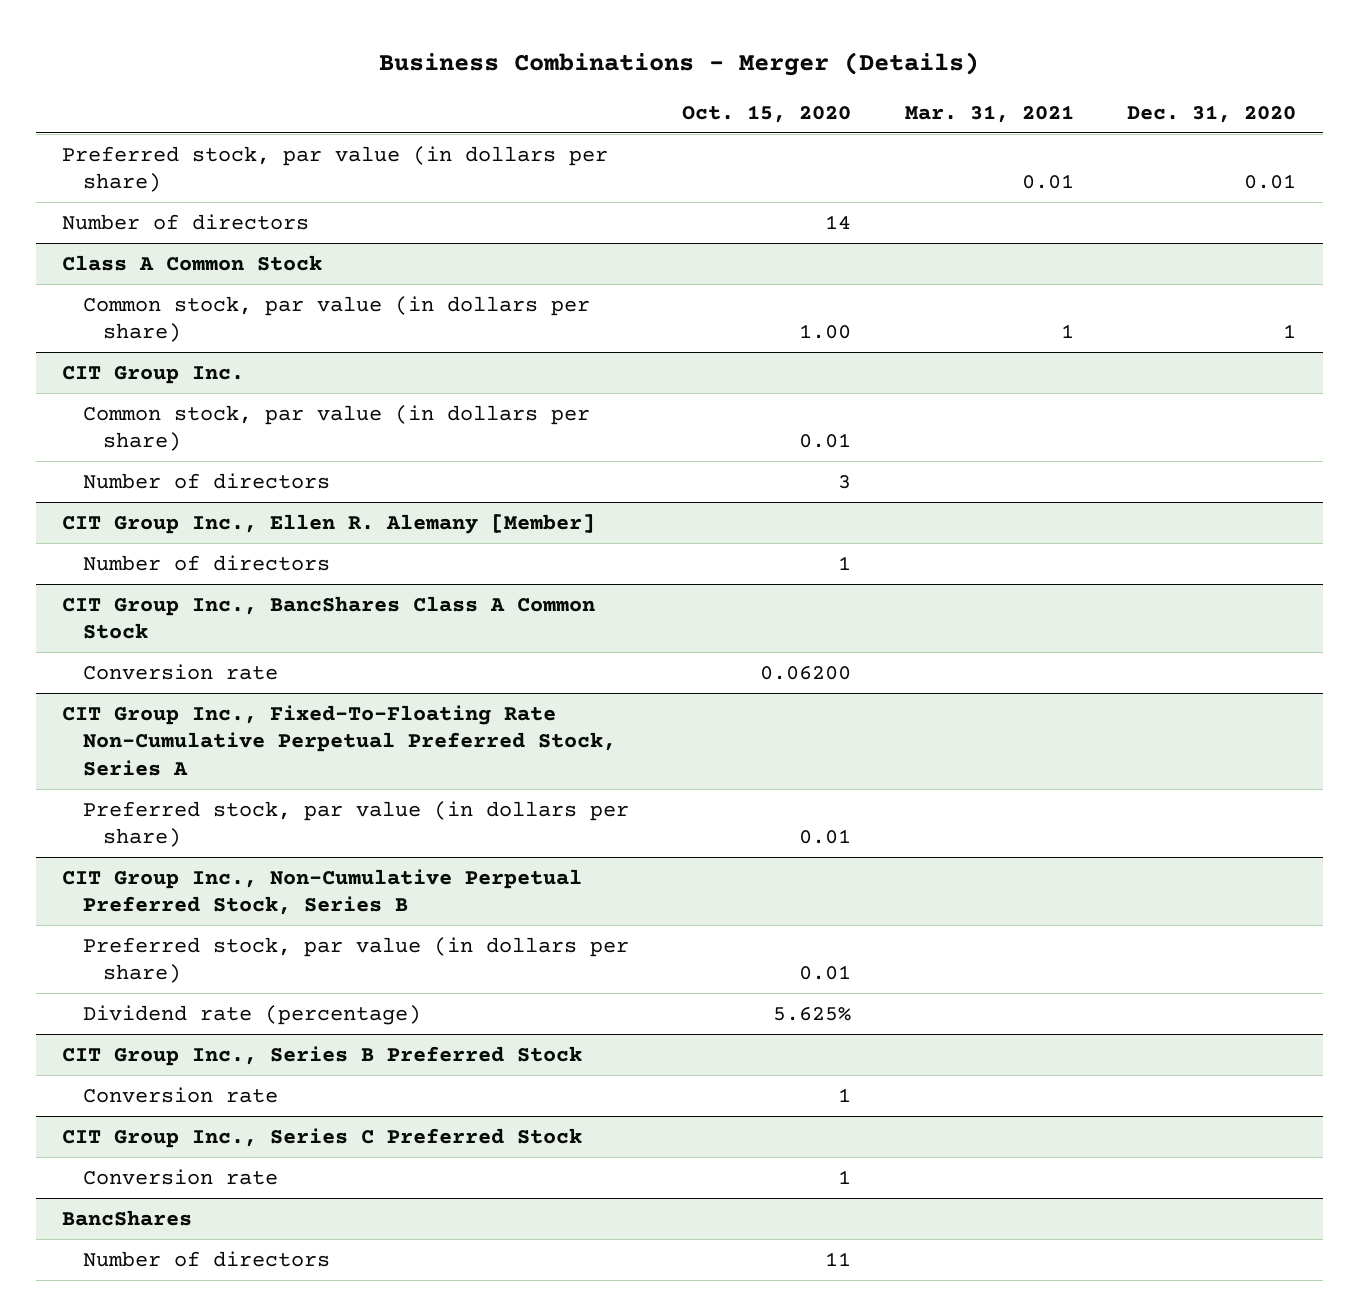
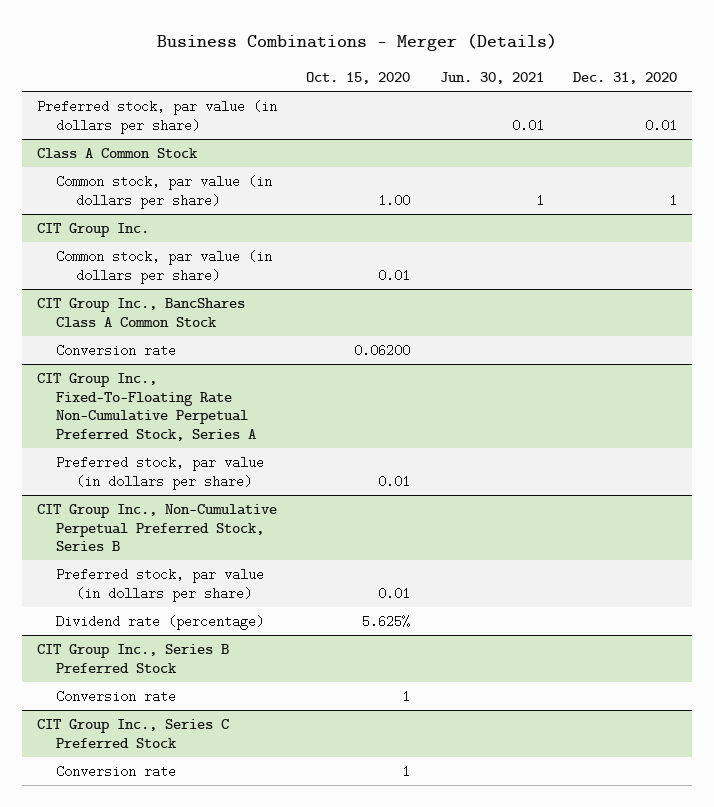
[904,104,1074,123] Mar. 31, 2021 -> none
none -> [439,72,544,85] Jun. 30, 2021
[62,213,310,230] Number of directors -> none
[82,472,330,489] Number of directors -> none
[62,513,596,534] CIT Group Inc., Ellen R. Alemany [Member] -> none
[82,554,330,571] Number of directors -> none
[62,1209,193,1226] BancShares -> none
[82,1250,330,1267] Number of directors -> none

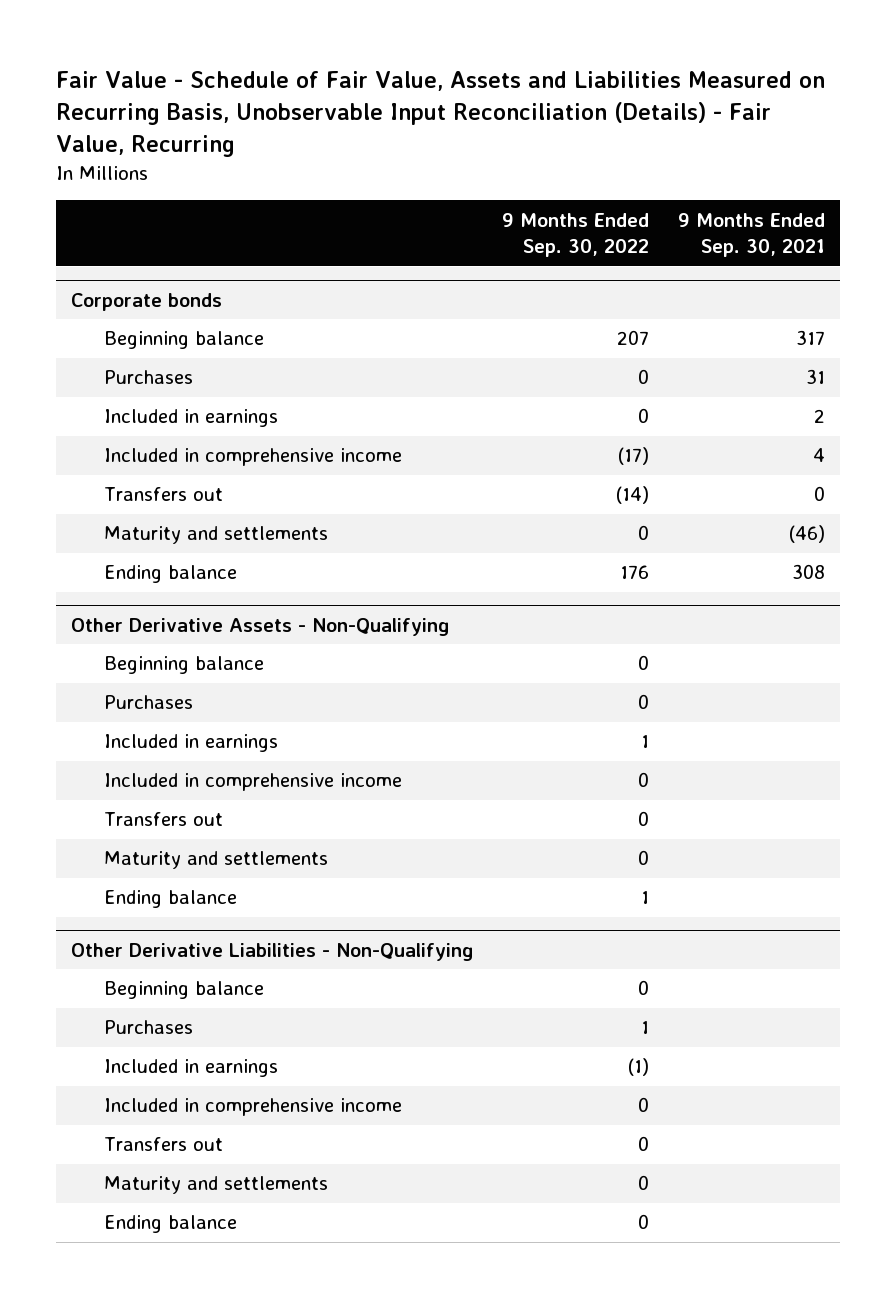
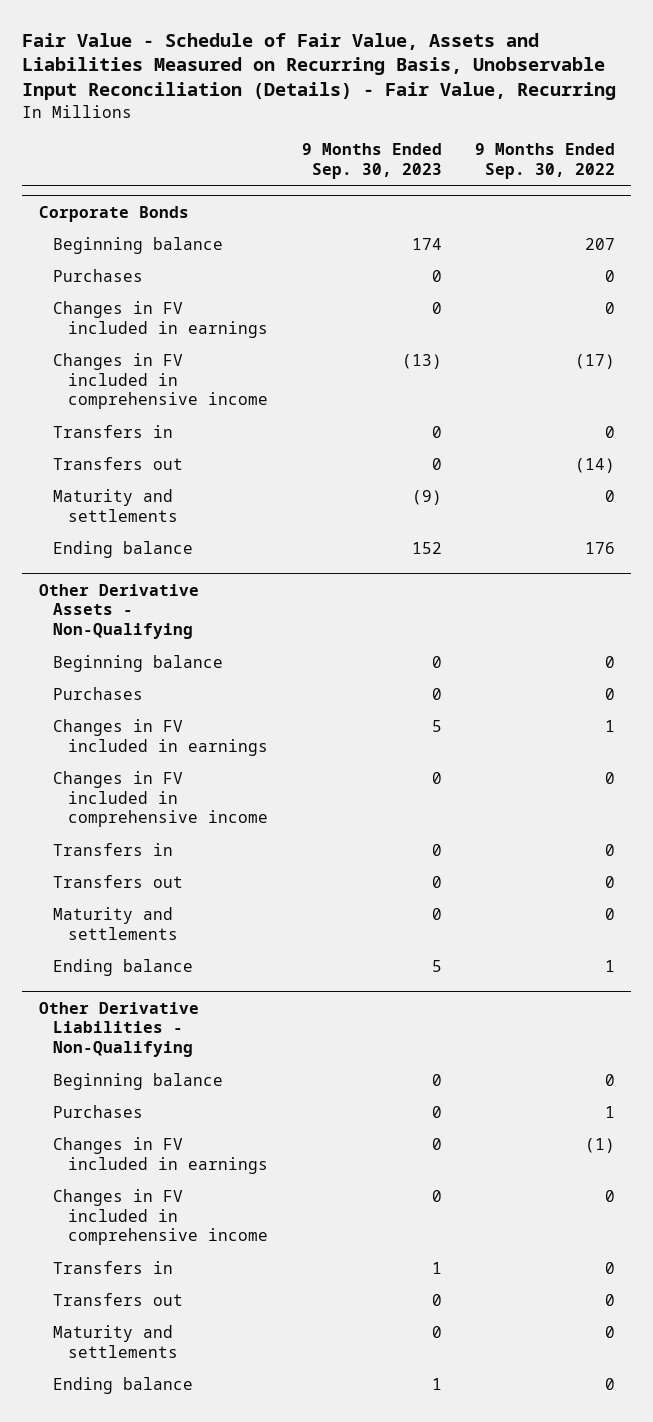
[678,212,826,258] 9 Months Ended Sep. 30, 2021 -> none
none -> [301,143,442,180] 9 Months Ended Sep. 30, 2023
[70,292,222,311] Corporate bonds -> [38,205,189,222] Corporate Bonds
[103,409,278,428] Included in earnings -> [53,300,269,338] Changes in FV included in earnings
[103,448,402,467] Included in comprehensive income -> [53,352,269,410] Changes in FV included in comprehensive income
none -> [53,424,174,438] Transfers in
[103,734,278,753] Included in earnings -> [53,718,269,756] Changes in FV included in earnings
[103,773,402,792] Included in comprehensive income -> [53,770,269,828] Changes in FV included in comprehensive income
none -> [53,842,174,856] Transfers in
[103,1059,278,1078] Included in earnings -> [53,1136,269,1174] Changes in FV included in earnings
[103,1098,402,1117] Included in comprehensive income -> [53,1188,269,1246] Changes in FV included in comprehensive income
none -> [53,1260,174,1274] Transfers in

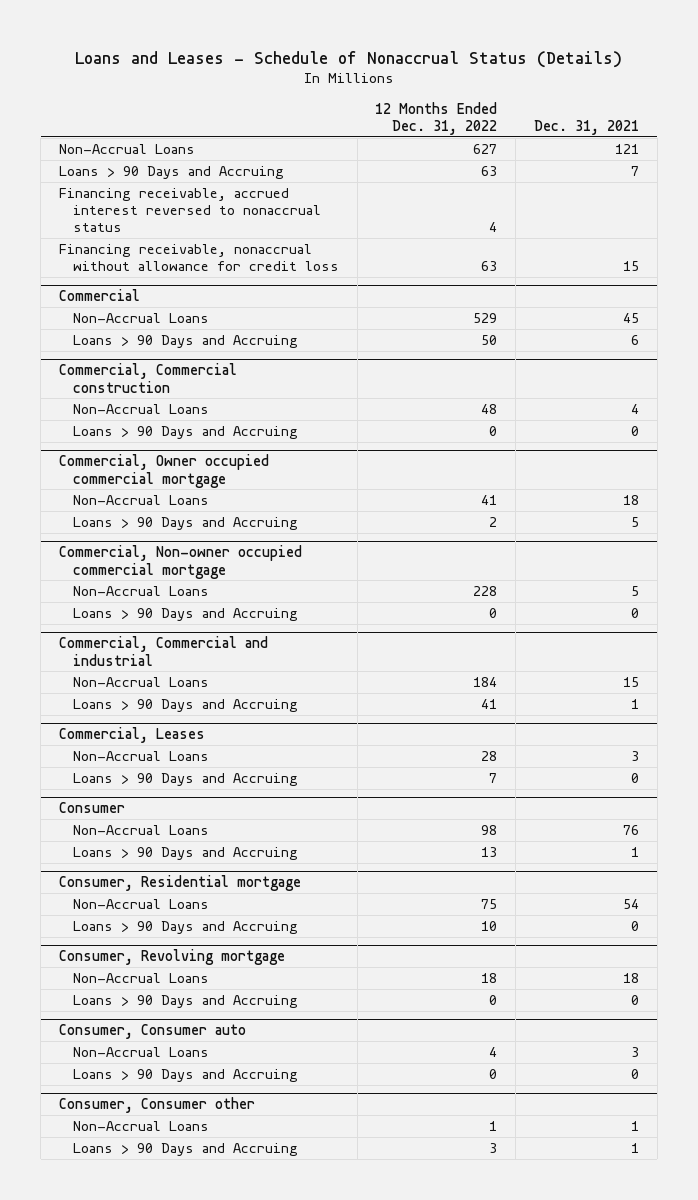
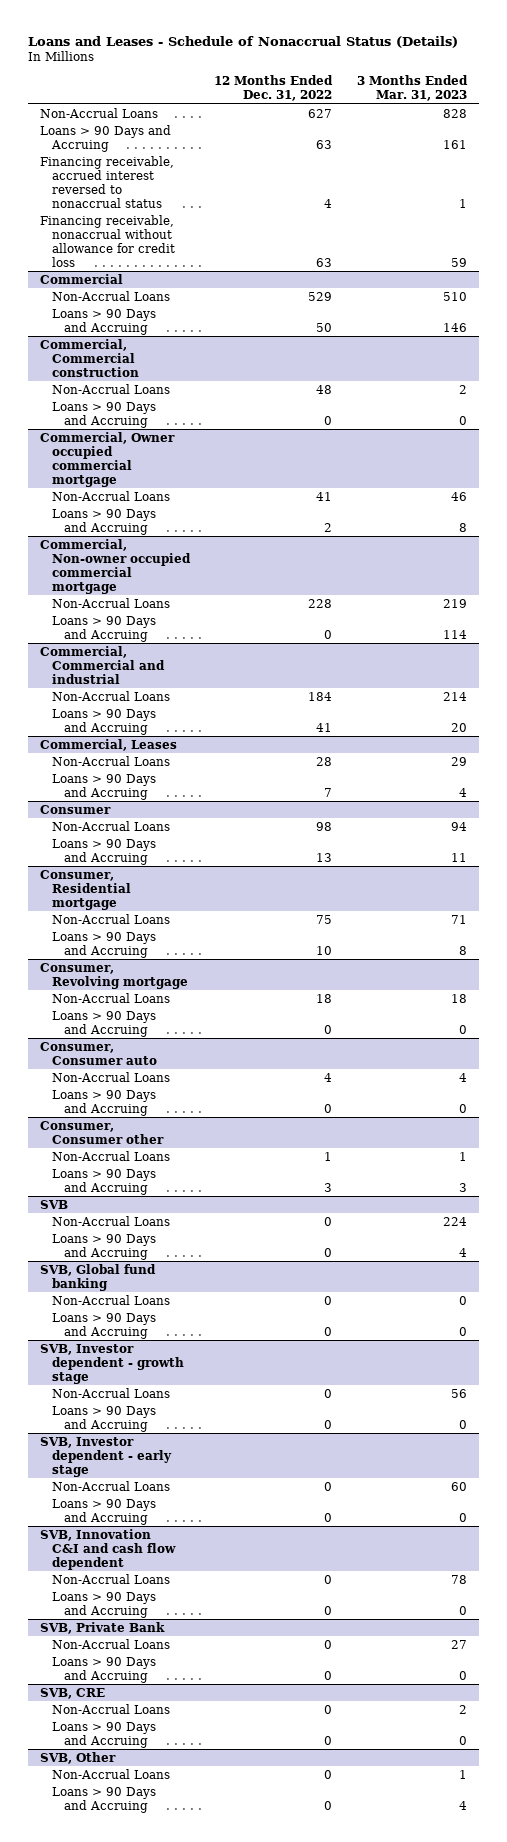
[534,120,640,136] Dec. 31, 2021 -> none
none -> [356,75,468,102] 3 Months Ended Mar. 31, 2023
none -> [40,1199,69,1209] SVB
none -> [52,1215,171,1226] Non-Accrual Loans
none -> [52,1233,157,1260] Loans > 90 Days and Accruing
none -> [40,1263,157,1291] SVB, Global fund banking
none -> [52,1294,171,1305] Non-Accrual Loans
none -> [52,1312,157,1339] Loans > 90 Days and Accruing
none -> [40,1343,185,1384] SVB, Investor dependent - growth stage
none -> [52,1387,171,1398] Non-Accrual Loans
none -> [52,1405,157,1432] Loans > 90 Days and Accruing
none -> [40,1436,173,1477] SVB, Investor dependent - early stage
none -> [52,1480,171,1491] Non-Accrual Loans
none -> [52,1498,157,1525] Loans > 90 Days and Accruing
none -> [40,1528,177,1570] SVB, Innovation C&I and cash flow dependent
none -> [52,1573,171,1584] Non-Accrual Loans
none -> [52,1591,157,1618] Loans > 90 Days and Accruing
none -> [40,1621,166,1634] SVB, Private Bank
none -> [52,1638,171,1649] Non-Accrual Loans
none -> [52,1656,157,1683] Loans > 90 Days and Accruing
none -> [40,1687,106,1699] SVB, CRE
none -> [52,1703,171,1714] Non-Accrual Loans
none -> [52,1721,157,1748] Loans > 90 Days and Accruing
none -> [40,1751,117,1764] SVB, Other
none -> [52,1768,171,1779] Non-Accrual Loans
none -> [52,1786,157,1813] Loans > 90 Days and Accruing

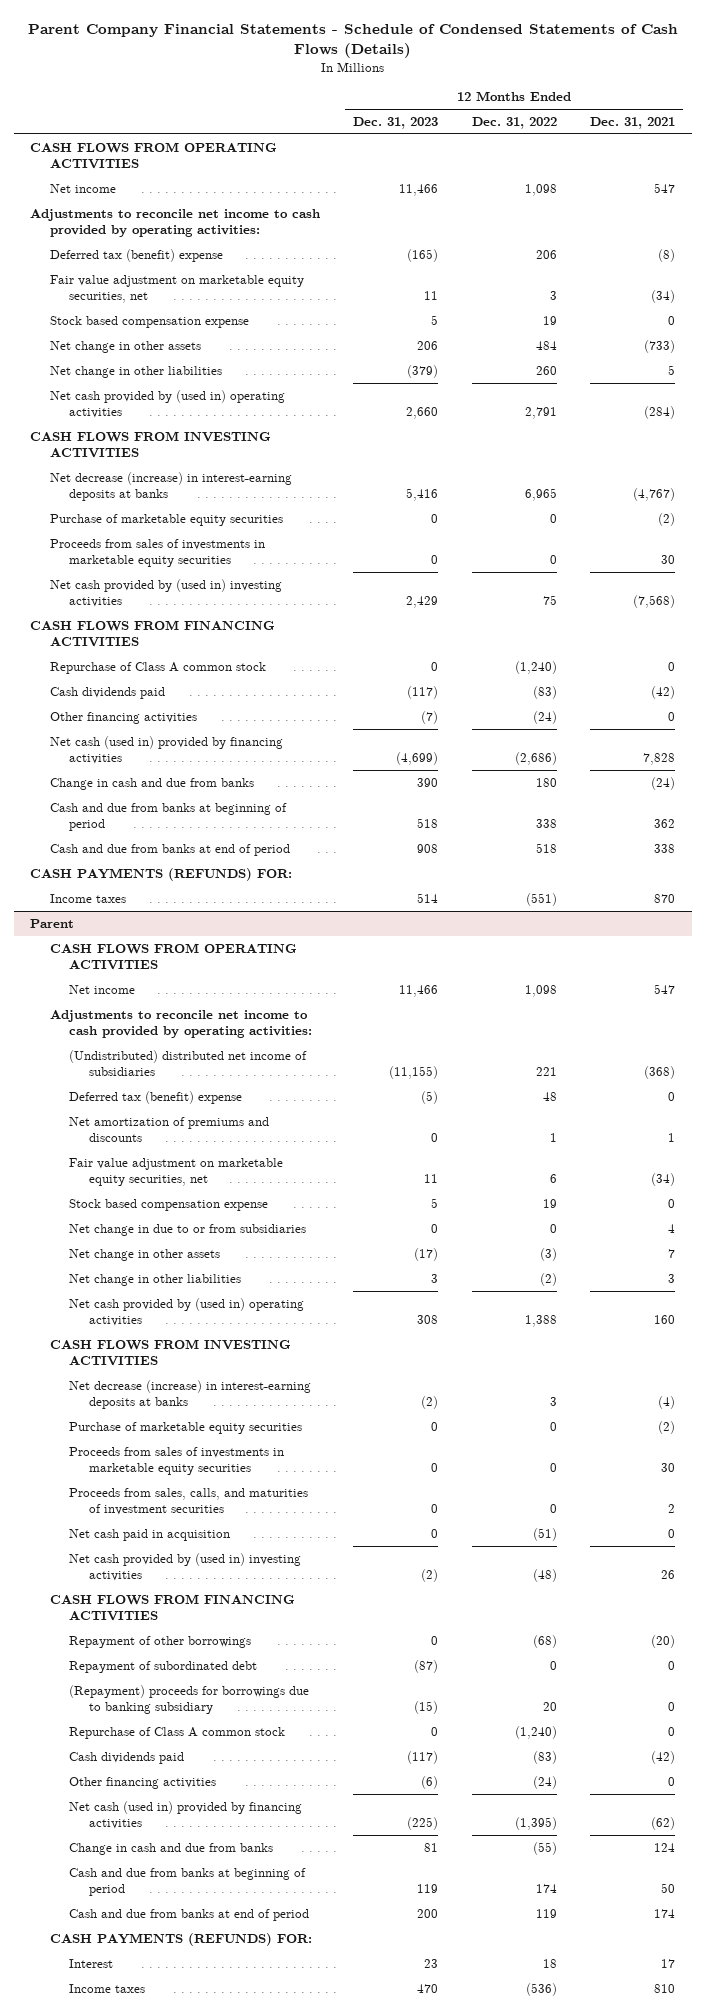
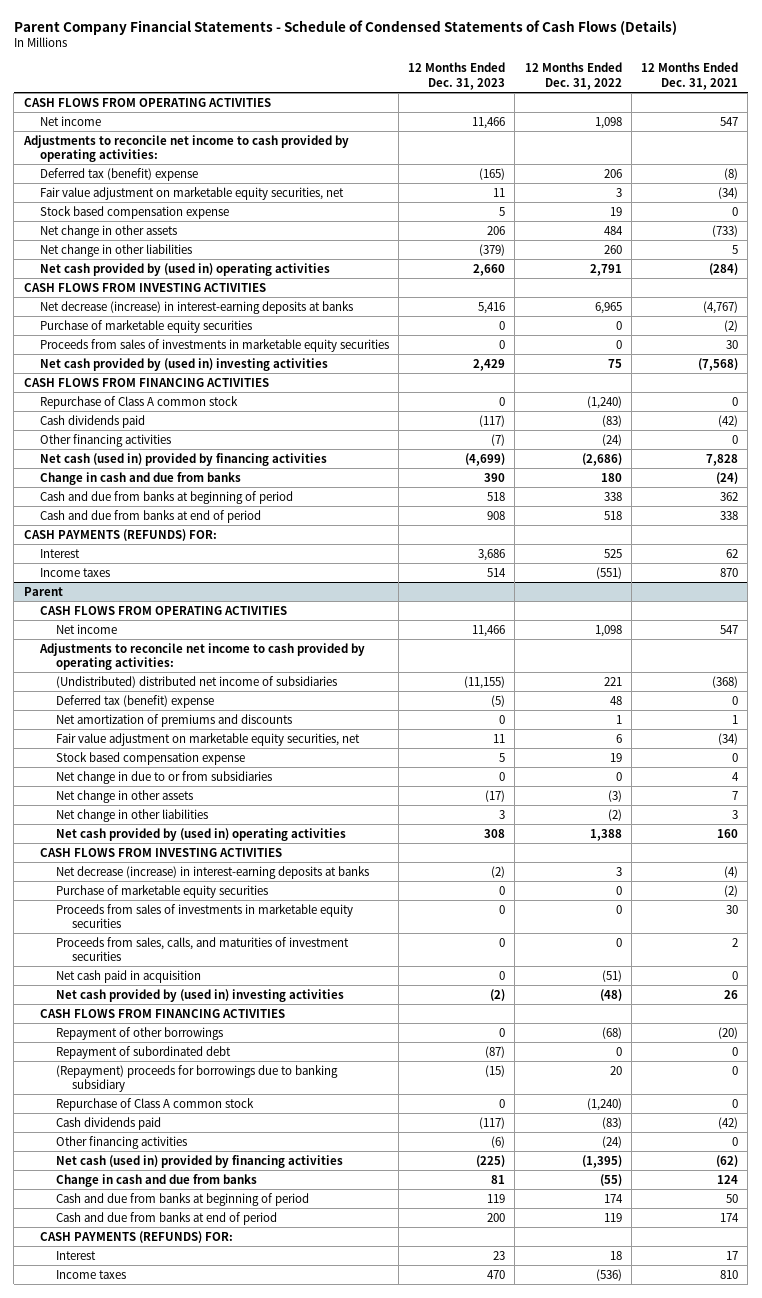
none -> [39,548,80,558] Interest

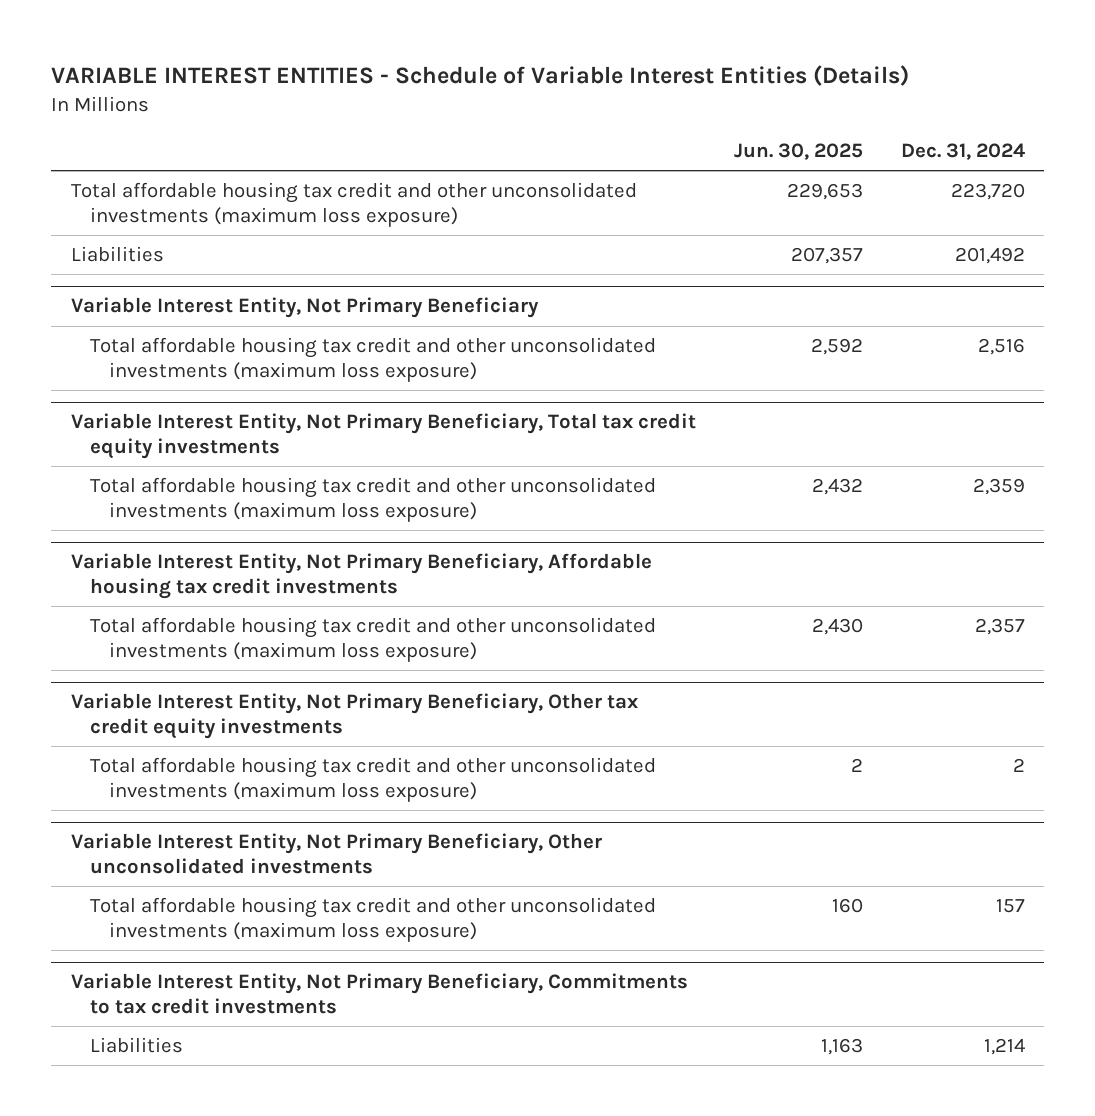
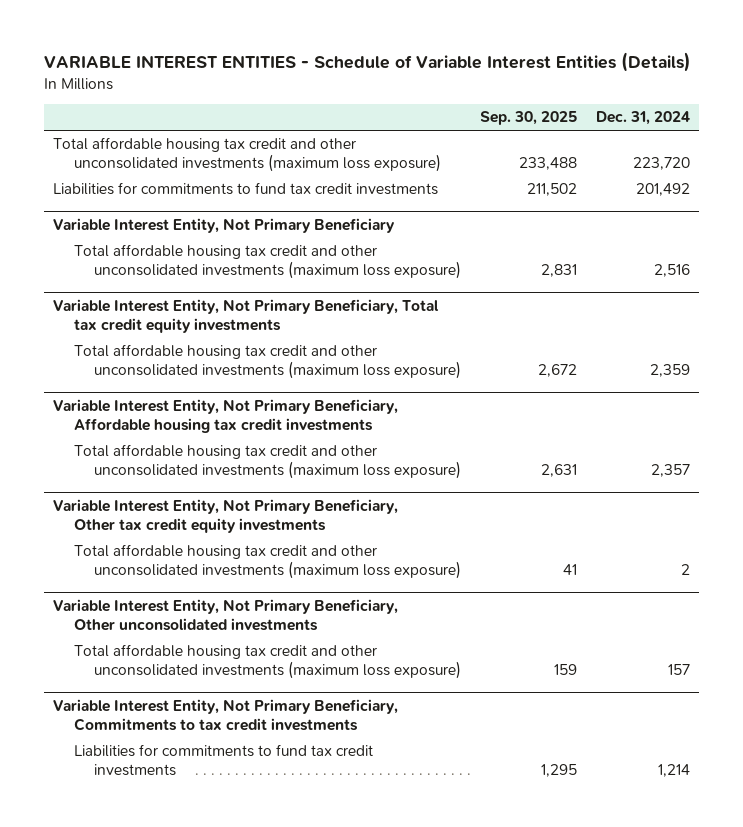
[733,143,863,161] Jun. 30, 2025 -> none
none -> [480,111,578,126] Sep. 30, 2025
[70,246,164,263] Liabilities -> [53,182,439,196] Liabilities for commitments to fund tax credit investments
[89,1037,183,1054] Liabilities -> [73,744,373,777] Liabilities for commitments to fund tax credit investments

